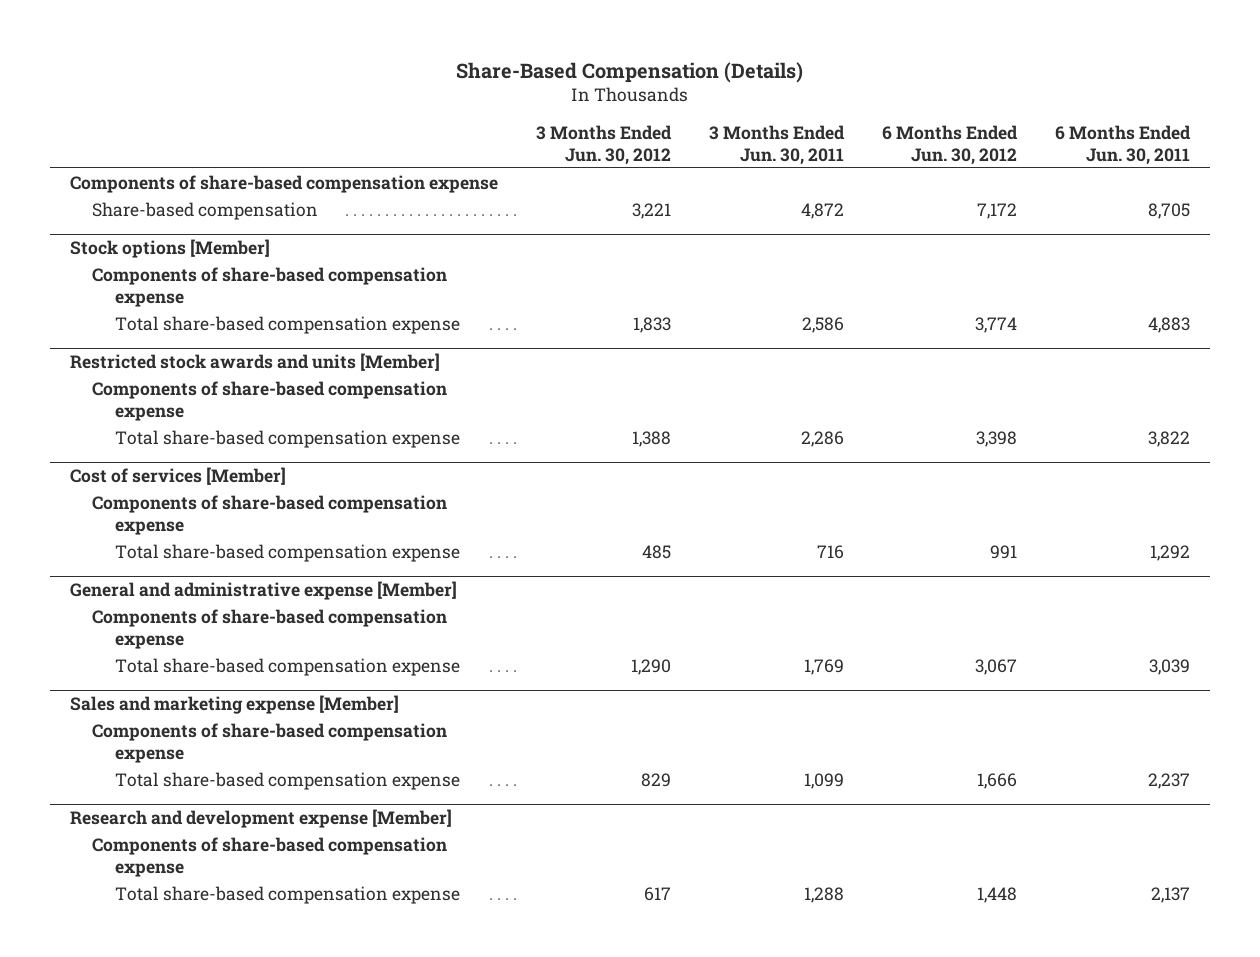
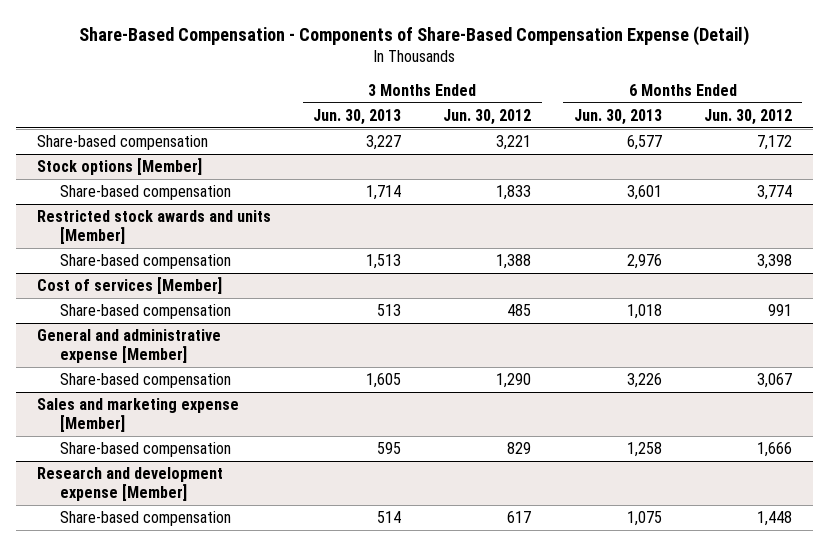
[456,61,804,83] Share-Based Compensation (Details) -> [79,25,750,46] Share-Based Compensation - Components of Share-Based Compensation Expense (Detail)
[709,124,846,165] 3 Months Ended Jun. 30, 2011 -> none
[1055,124,1192,165] 6 Months Ended Jun. 30, 2011 -> none
none -> [313,109,402,126] Jun. 30, 2013
none -> [573,109,662,126] Jun. 30, 2013
[69,174,498,193] Components of share-based compensation expense -> none
[92,266,448,307] Components of share-based compensation expense -> none
[114,315,460,334] Total share-based compensation expense -> [60,185,232,201] Share-based compensation
[92,380,448,421] Components of share-based compensation expense -> none
[114,429,460,448] Total share-based compensation expense -> [60,254,232,270] Share-based compensation
[92,494,448,535] Components of share-based compensation expense -> none
[114,543,460,562] Total share-based compensation expense -> [60,304,232,320] Share-based compensation
[92,608,448,649] Components of share-based compensation expense -> none
[114,657,460,676] Total share-based compensation expense -> [60,373,232,389] Share-based compensation
[92,722,448,763] Components of share-based compensation expense -> none
[114,771,460,790] Total share-based compensation expense -> [60,442,232,458] Share-based compensation
[92,836,448,877] Components of share-based compensation expense -> none
[114,885,460,904] Total share-based compensation expense -> [60,511,232,527] Share-based compensation

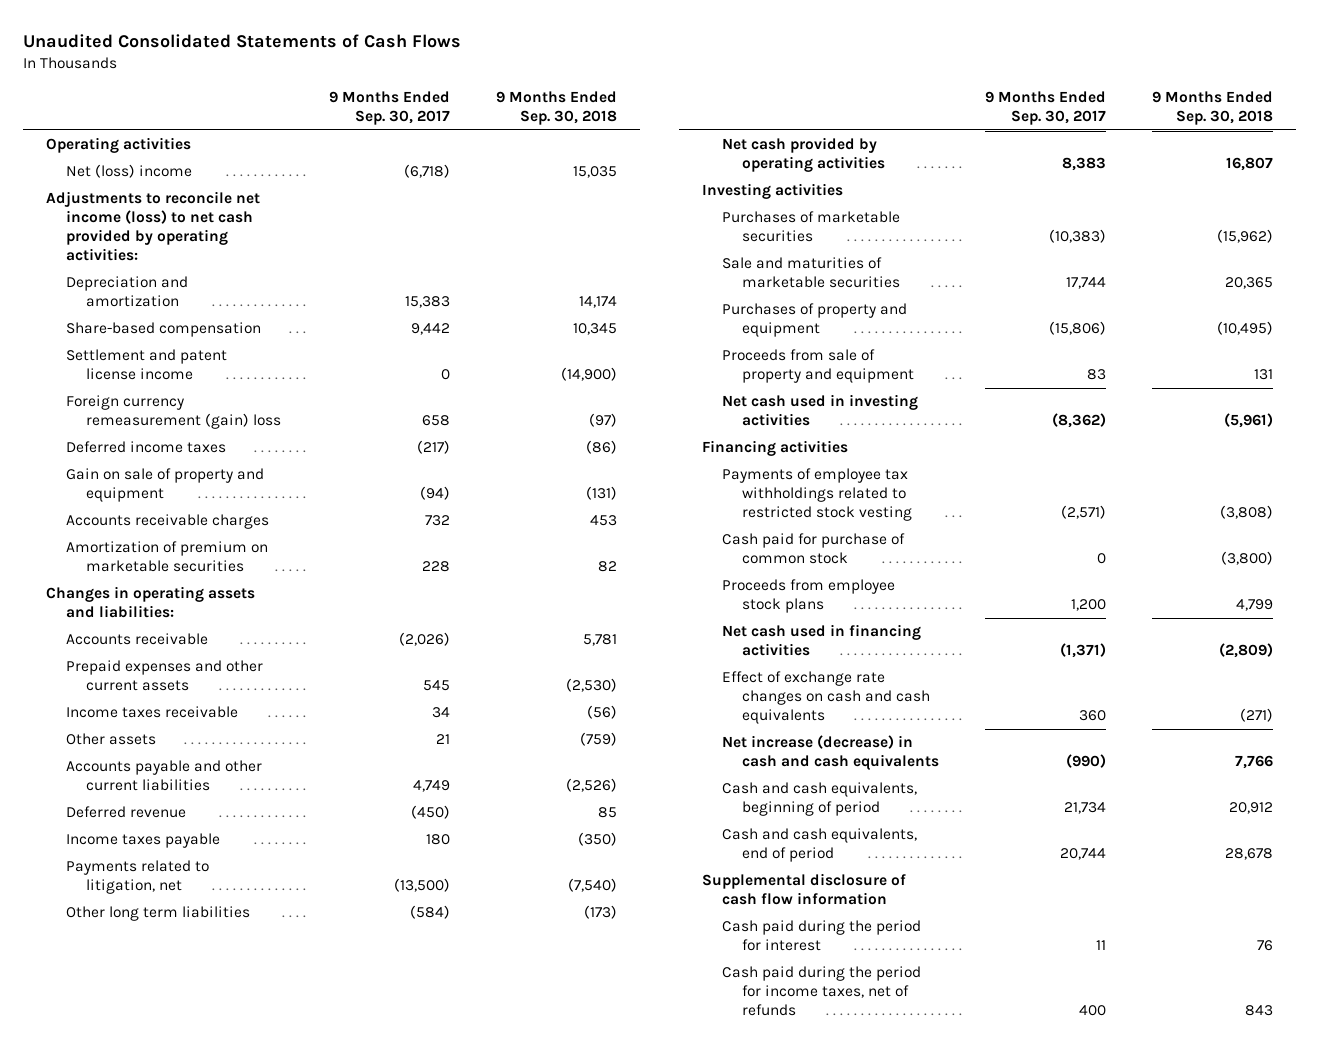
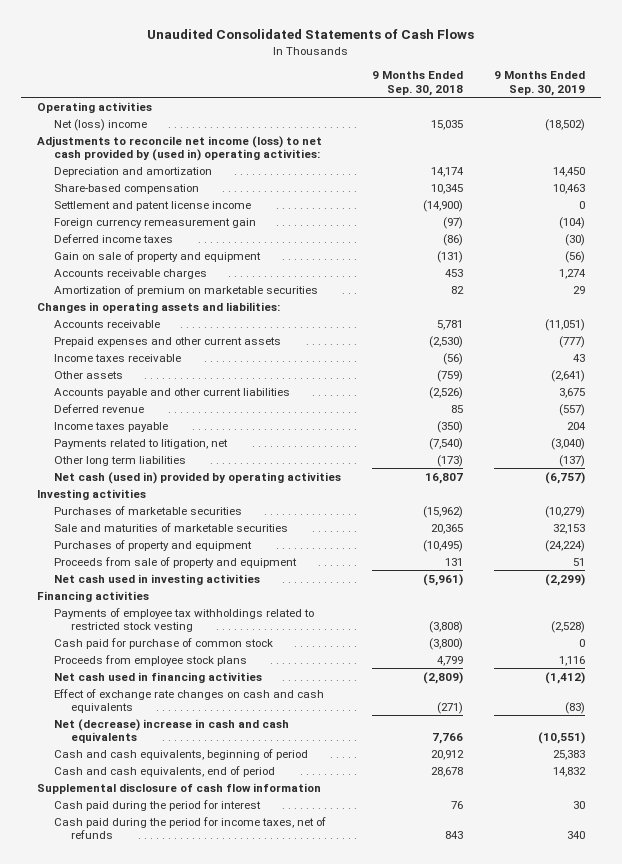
[329,91,451,126] 9 Months Ended Sep. 30, 2017 -> none
none -> [494,71,586,96] 9 Months Ended Sep. 30, 2019
[46,191,261,262] Adjustments to reconcile net income (loss) to net cash provided by operating activities: -> [36,135,322,162] Adjustments to reconcile net income (loss) to net cash provided by (used in) operating activities:
[66,395,282,430] Foreign currency remeasurement (gain) loss -> [53,217,256,228] Foreign currency remeasurement gain
[721,137,885,173] Net cash provided by operating activities -> [53,471,341,484] Net cash (used in) provided by operating activities
[721,735,939,771] Net increase (decrease) in cash and cash equivalents -> [53,718,289,744] Net (decrease) increase in cash and cash equivalents

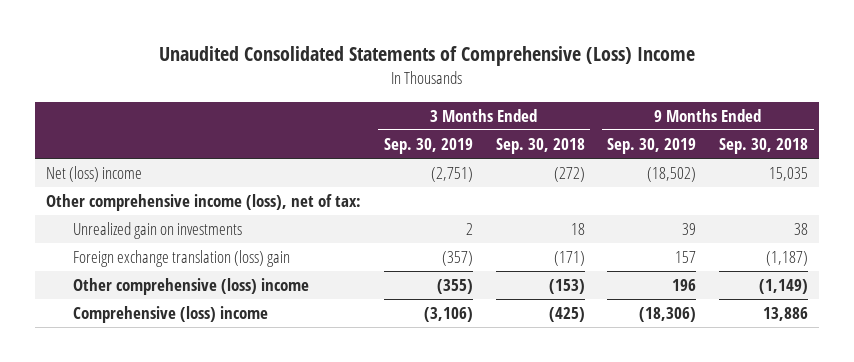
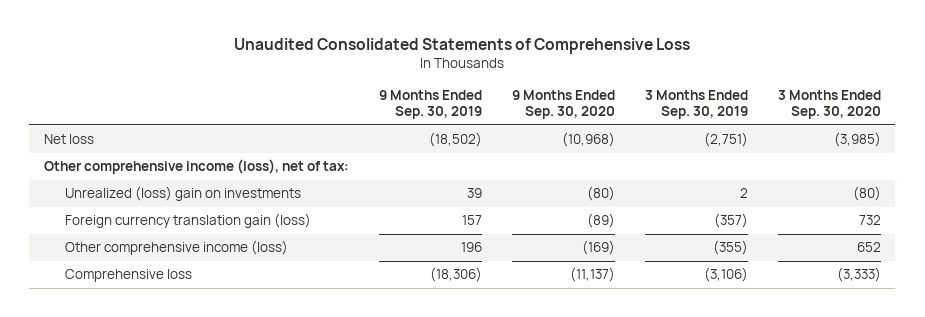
[159,46,696,67] Unaudited Consolidated Statements of Comprehensive (Loss) Income -> [234,38,691,55] Unaudited Consolidated Statements of Comprehensive Loss
[495,138,585,155] Sep. 30, 2018 -> none
[719,138,809,155] Sep. 30, 2018 -> none
none -> [511,89,615,120] 9 Months Ended Sep. 30, 2020
none -> [777,89,881,120] 3 Months Ended Sep. 30, 2020
[46,166,143,183] Net (loss) income -> [44,134,95,145] Net loss
[72,222,242,240] Unrealized gain on investments -> [65,186,302,202] Unrealized (loss) gain on investments
[72,250,290,268] Foreign exchange translation (loss) gain -> [65,213,312,229] Foreign currency translation gain (loss)
[72,278,309,296] Other comprehensive (loss) income -> [65,240,289,256] Other comprehensive income (loss)
[72,306,268,324] Comprehensive (loss) income -> [65,269,193,283] Comprehensive loss

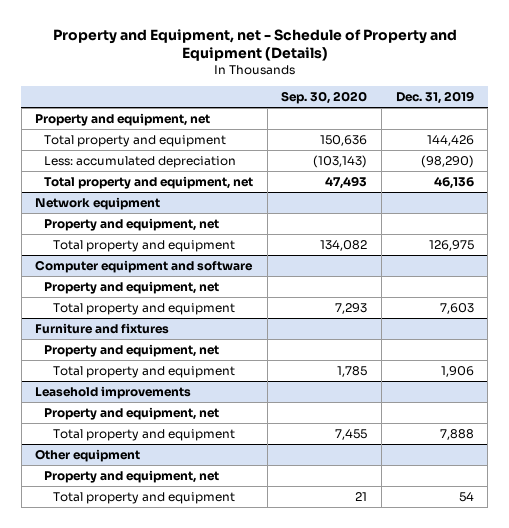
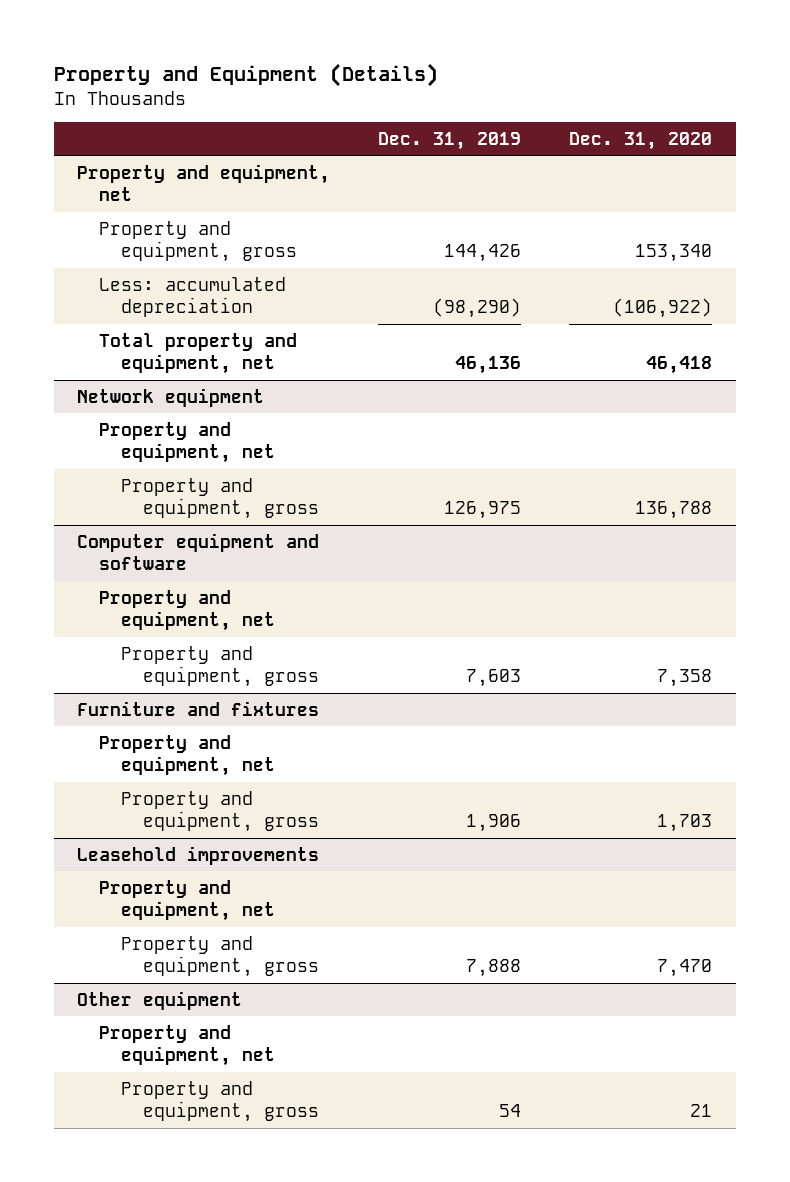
[52,28,457,62] Property and Equipment, net - Schedule of Property and Equipment (Details) -> [53,62,438,87] Property and Equipment (Details)
[281,91,368,105] Sep. 30, 2020 -> none
none -> [569,131,713,150] Dec. 31, 2020
[44,134,227,147] Total property and equipment -> [99,220,298,263] Property and equipment, gross
[53,239,236,252] Total property and equipment -> [121,477,319,520] Property and equipment, gross
[53,302,236,315] Total property and equipment -> [121,645,319,688] Property and equipment, gross
[53,365,236,378] Total property and equipment -> [121,790,319,833] Property and equipment, gross
[53,428,236,441] Total property and equipment -> [121,935,319,978] Property and equipment, gross
[53,491,236,504] Total property and equipment -> [121,1080,319,1123] Property and equipment, gross

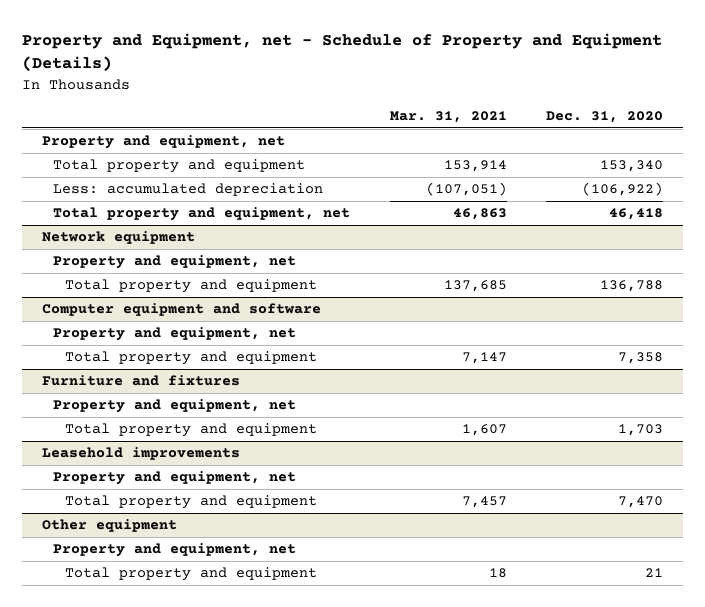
[53,62,438,87] Property and Equipment (Details) -> [21,33,662,72] Property and Equipment, net - Schedule of Property and Equipment (Details)
[378,131,522,150] Dec. 31, 2019 -> none
none -> [389,110,507,123] Mar. 31, 2021
[99,220,298,263] Property and equipment, gross -> [53,159,306,174] Total property and equipment
[121,477,319,520] Property and equipment, gross -> [65,279,318,294] Total property and equipment
[121,645,319,688] Property and equipment, gross -> [65,351,318,366] Total property and equipment
[121,790,319,833] Property and equipment, gross -> [65,423,318,438] Total property and equipment
[121,935,319,978] Property and equipment, gross -> [65,495,318,510] Total property and equipment
[121,1080,319,1123] Property and equipment, gross -> [65,567,318,582] Total property and equipment

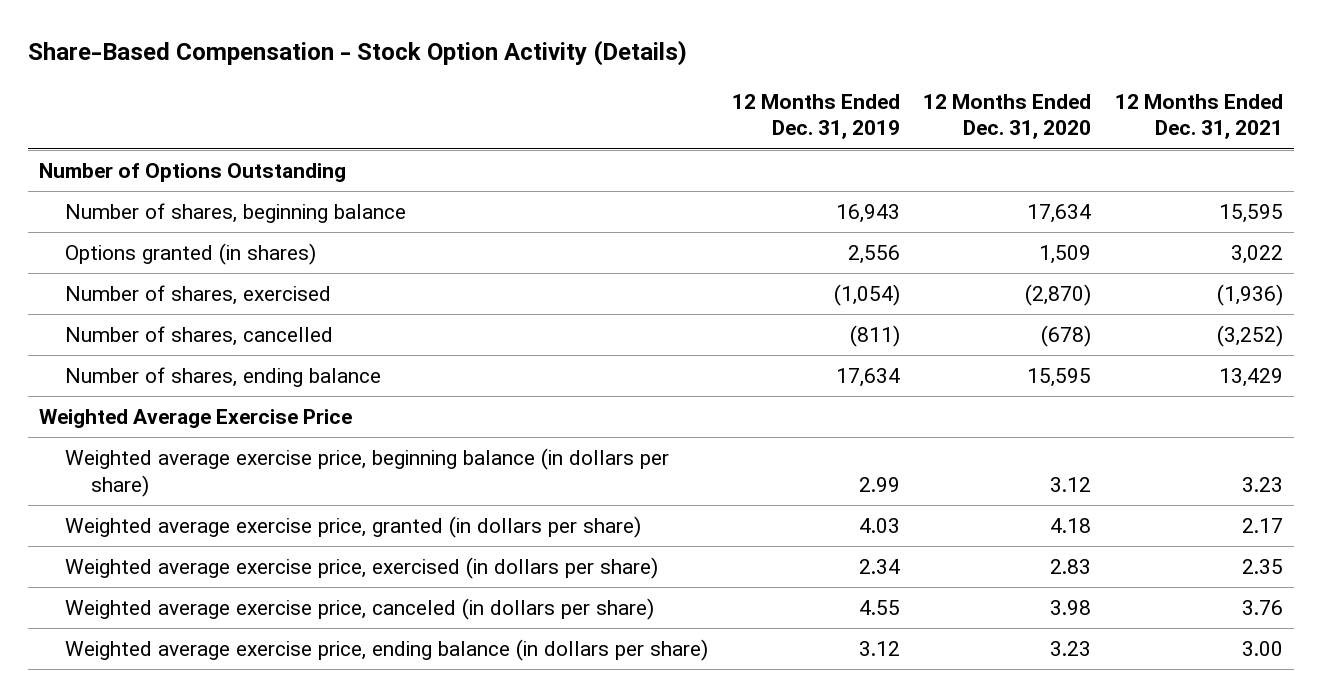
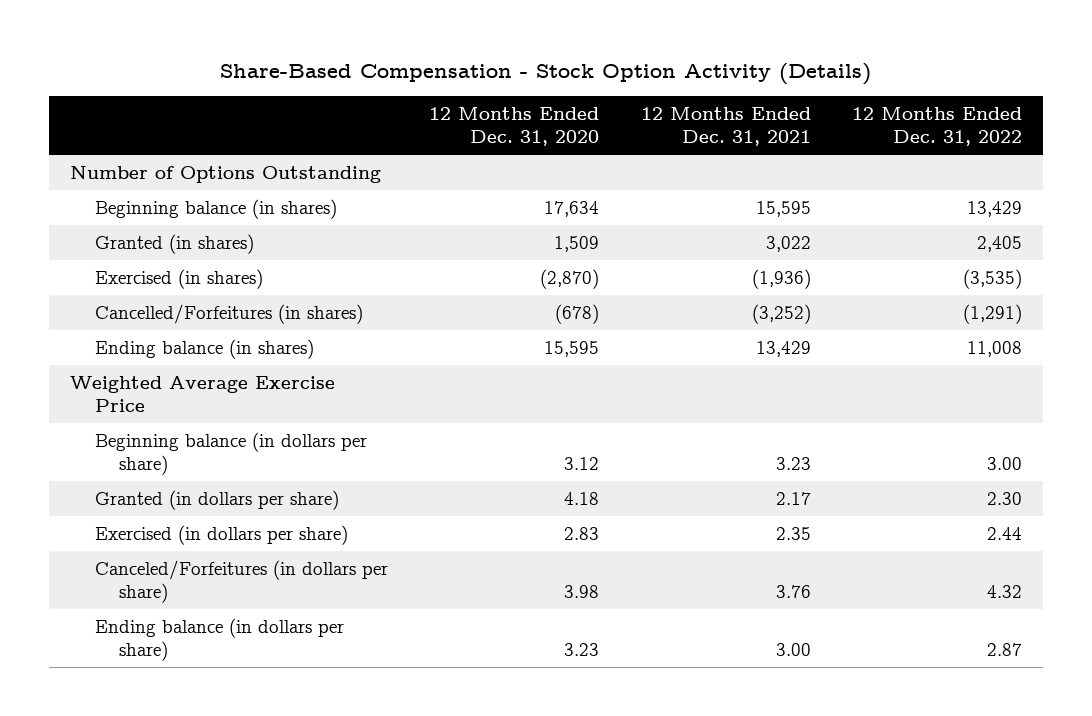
[731,93,900,140] 12 Months Ended Dec. 31, 2019 -> none
none -> [852,107,1023,147] 12 Months Ended Dec. 31, 2022
[65,202,407,223] Number of shares, beginning balance -> [94,199,337,220] Beginning balance (in shares)
[65,242,317,265] Options granted (in shares) -> [94,234,254,255] Granted (in shares)
[65,284,332,305] Number of shares, exercised -> [94,269,263,290] Exercised (in shares)
[65,325,334,346] Number of shares, cancelled -> [94,304,363,325] Cancelled/Forfeitures (in shares)
[65,366,382,387] Number of shares, ending balance -> [94,339,314,360] Ending balance (in shares)
[65,447,670,497] Weighted average exercise price, beginning balance (in dollars per share) -> [94,432,367,475] Beginning balance (in dollars per share)
[65,515,642,538] Weighted average exercise price, granted (in dollars per share) -> [94,490,339,511] Granted (in dollars per share)
[65,556,659,579] Weighted average exercise price, exercised (in dollars per share) -> [94,525,348,546] Exercised (in dollars per share)
[65,597,655,620] Weighted average exercise price, canceled (in dollars per share) -> [94,560,388,603] Canceled/Forfeitures (in dollars per share)
[65,638,709,661] Weighted average exercise price, ending balance (in dollars per share) -> [94,618,344,661] Ending balance (in dollars per share)

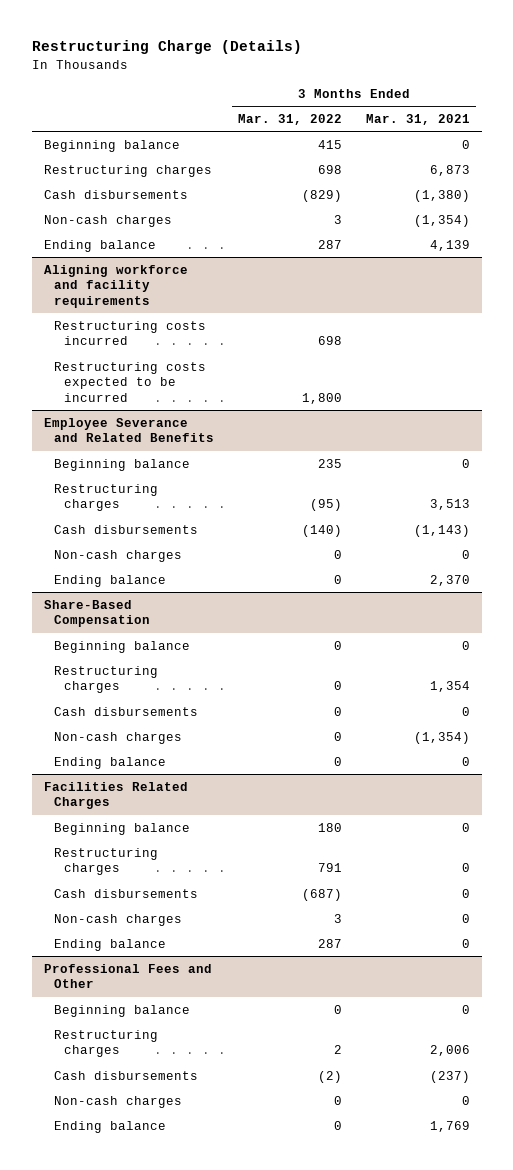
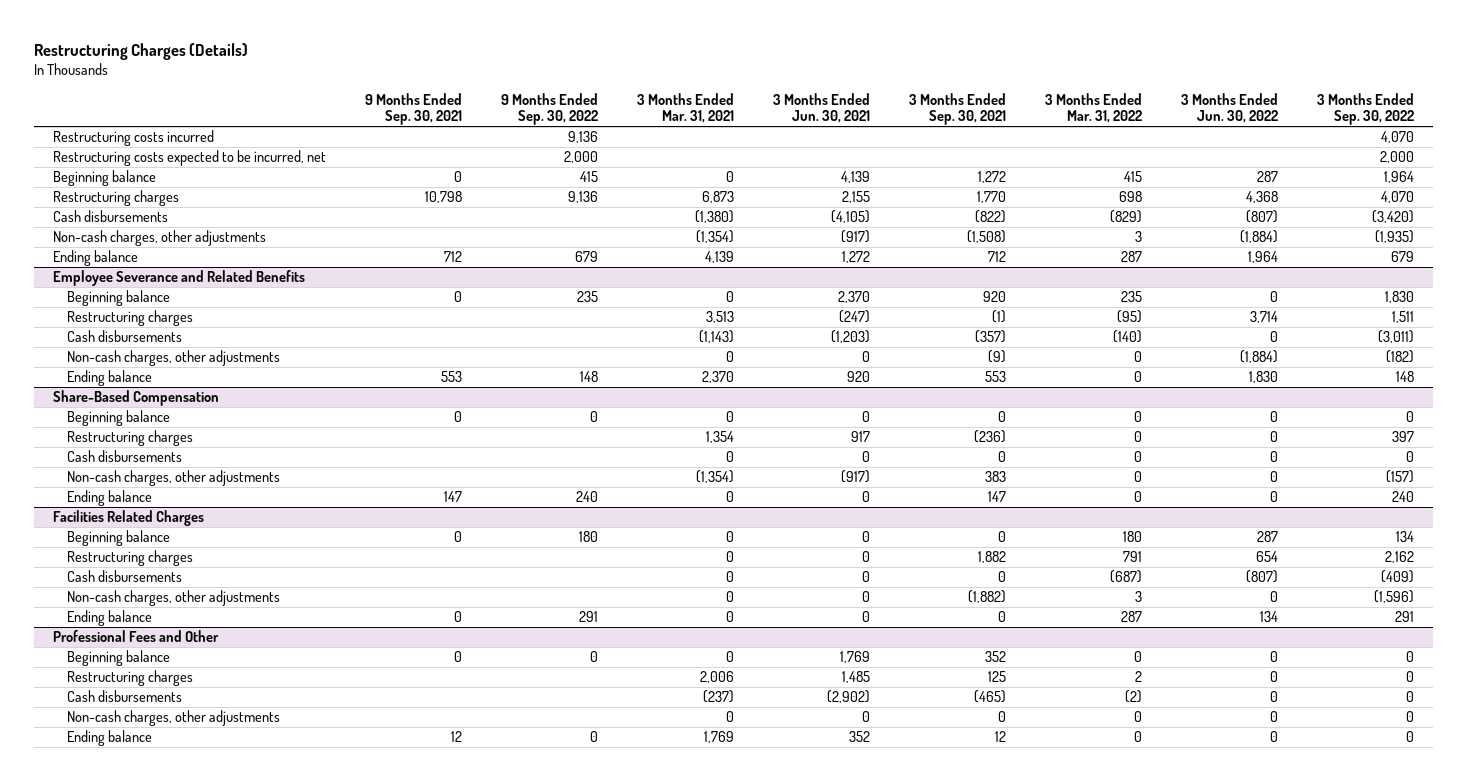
[31,40,302,55] Restructuring Charge (Details) -> [33,42,248,60] Restructuring Charges (Details)
none -> [365,92,463,126] 9 Months Ended Sep. 30, 2021
none -> [501,92,599,126] 9 Months Ended Sep. 30, 2022
none -> [772,92,870,124] 3 Months Ended Jun. 30, 2021
none -> [908,92,1006,126] 3 Months Ended Sep. 30, 2021
none -> [1180,92,1278,124] 3 Months Ended Jun. 30, 2022
none -> [1316,92,1414,126] 3 Months Ended Sep. 30, 2022
none -> [53,130,215,147] Restructuring costs incurred
none -> [53,150,327,167] Restructuring costs expected to be incurred, net
[43,214,172,227] Non-cash charges -> [53,230,267,247] Non-cash charges, other adjustments
[43,264,188,308] Aligning workforce and facility requirements -> none
[53,320,206,346] Restructuring costs incurred -> none
[53,361,206,402] Restructuring costs expected to be incurred -> none
[53,549,182,562] Non-cash charges -> [66,350,280,367] Non-cash charges, other adjustments
[53,731,182,744] Non-cash charges -> [66,470,280,487] Non-cash charges, other adjustments
[53,913,182,926] Non-cash charges -> [66,590,280,607] Non-cash charges, other adjustments
[53,1095,182,1108] Non-cash charges -> [66,710,280,727] Non-cash charges, other adjustments

